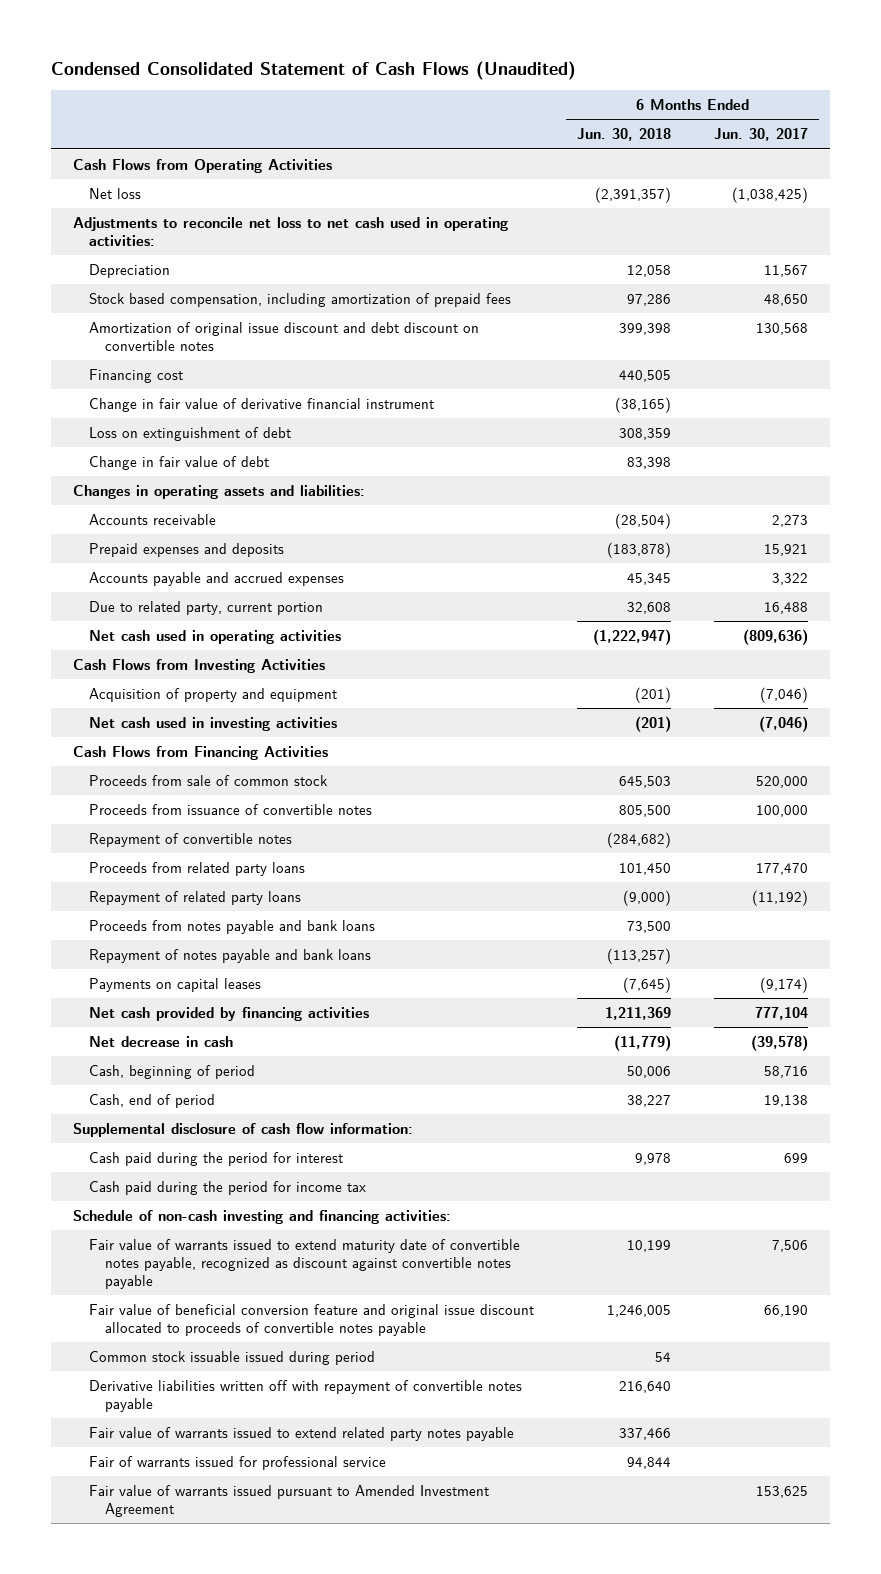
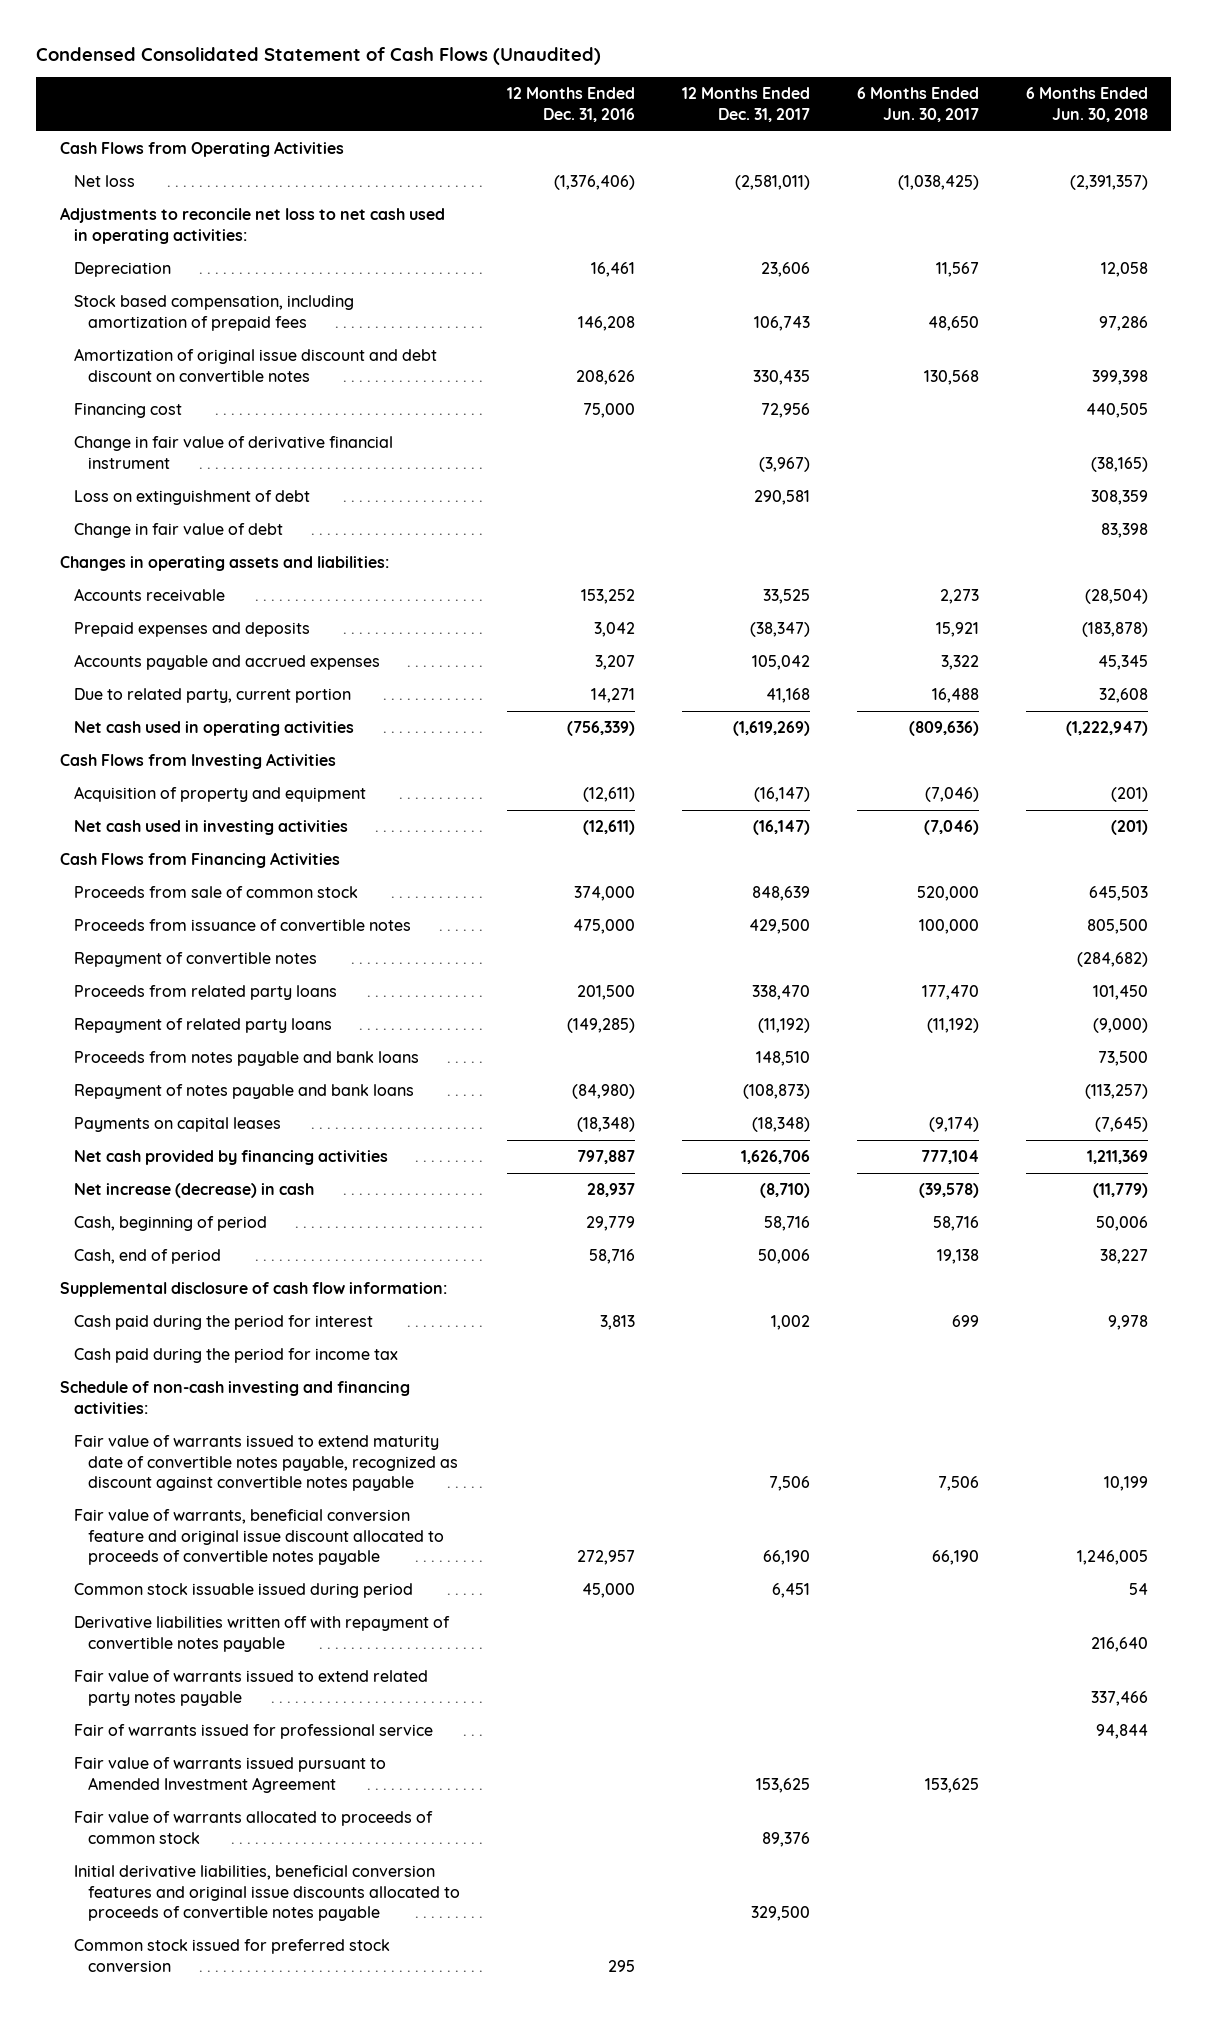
none -> [506,87,635,122] 12 Months Ended Dec. 31, 2016
none -> [681,87,810,122] 12 Months Ended Dec. 31, 2017
[88,1035,233,1047] Net decrease in cash -> [73,1183,314,1199] Net increase (decrease) in cash
[88,1303,534,1336] Fair value of beneficial conversion feature and original issue discount allocated to proceeds of convertible notes payable -> [73,1509,444,1566] Fair value of warrants, beneficial conversion feature and original issue discount allocated to proceeds of convertible notes payable
none -> [73,1811,433,1844] Fair value of warrants allocated to proceeds of common stock
none -> [73,1865,460,1922] Initial derivative liabilities, beneficial conversion features and original issue discounts allocated to proceeds of convertible notes payable
none -> [73,1939,390,1972] Common stock issued for preferred stock conversion

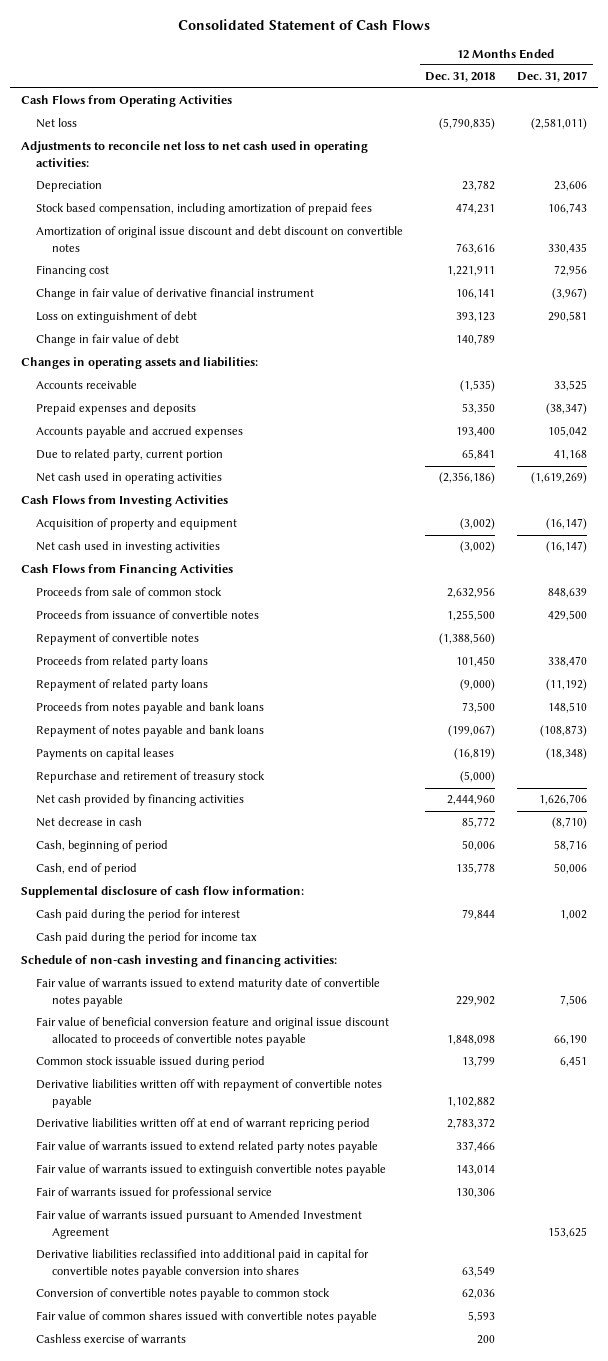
[36,46,602,65] Condensed Consolidated Statement of Cash Flows (Unaudited) -> [178,18,431,30] Consolidated Statement of Cash Flows
[506,87,635,122] 12 Months Ended Dec. 31, 2016 -> none
[856,87,979,122] 6 Months Ended Jun. 30, 2017 -> none
[1025,87,1148,122] 6 Months Ended Jun. 30, 2018 -> none
none -> [425,72,496,83] Dec. 31, 2018
none -> [36,771,266,784] Repurchase and retirement of treasury stock
[73,1183,314,1199] Net increase (decrease) in cash -> [36,817,143,828] Net decrease in cash
[73,1435,458,1492] Fair value of warrants issued to extend maturity date of convertible notes payable, recognized as discount against convertible notes payable -> [36,978,381,1007] Fair value of warrants issued to extend maturity date of convertible notes payable
[73,1509,444,1566] Fair value of warrants, beneficial conversion feature and original issue discount allocated to proceeds of convertible notes payable -> [36,1017,390,1046] Fair value of beneficial conversion feature and original issue discount allocated to proceeds of convertible notes payable
none -> [36,1118,371,1131] Derivative liabilities written off at end of warrant repricing period
none -> [36,1164,387,1177] Fair value of warrants issued to extinguish convertible notes payable
[73,1811,433,1844] Fair value of warrants allocated to proceeds of common stock -> none
[73,1865,460,1922] Initial derivative liabilities, beneficial conversion features and original issue discounts allocated to proceeds of convertible notes payable -> none
[73,1939,390,1972] Common stock issued for preferred stock conversion -> none
none -> [36,1249,370,1278] Derivative liabilities reclassified into additional paid in capital for convertible notes payable conversion into shares
none -> [36,1288,331,1301] Conversion of convertible notes payable to common stock
none -> [36,1311,378,1324] Fair value of common shares issued with convertible notes payable
none -> [36,1334,187,1345] Cashless exercise of warrants

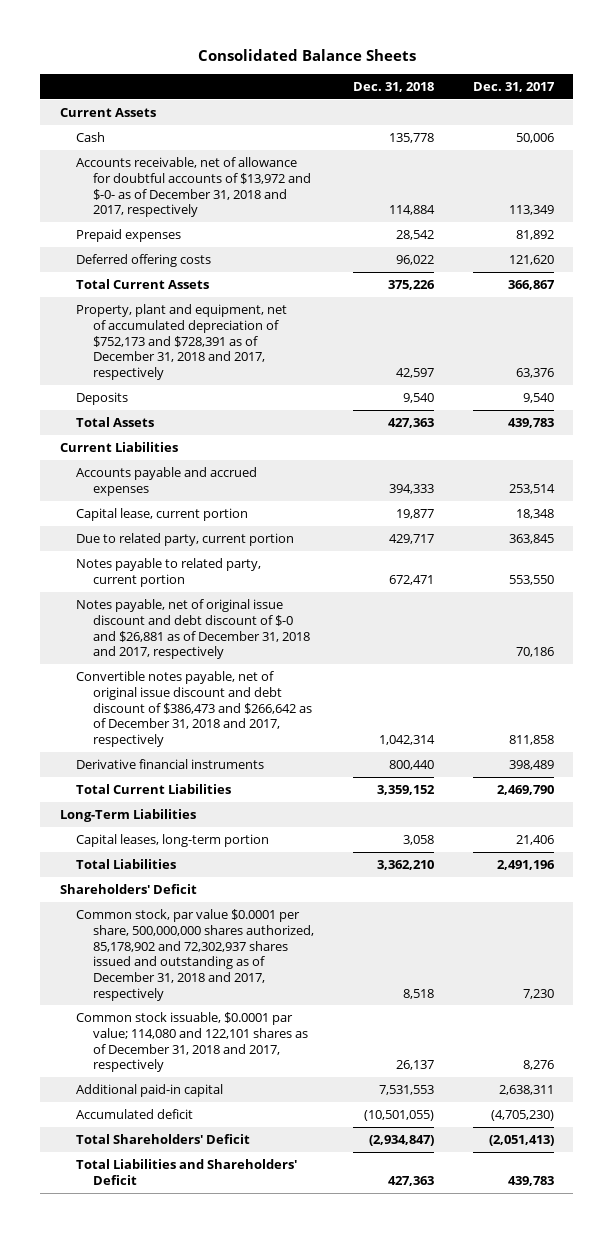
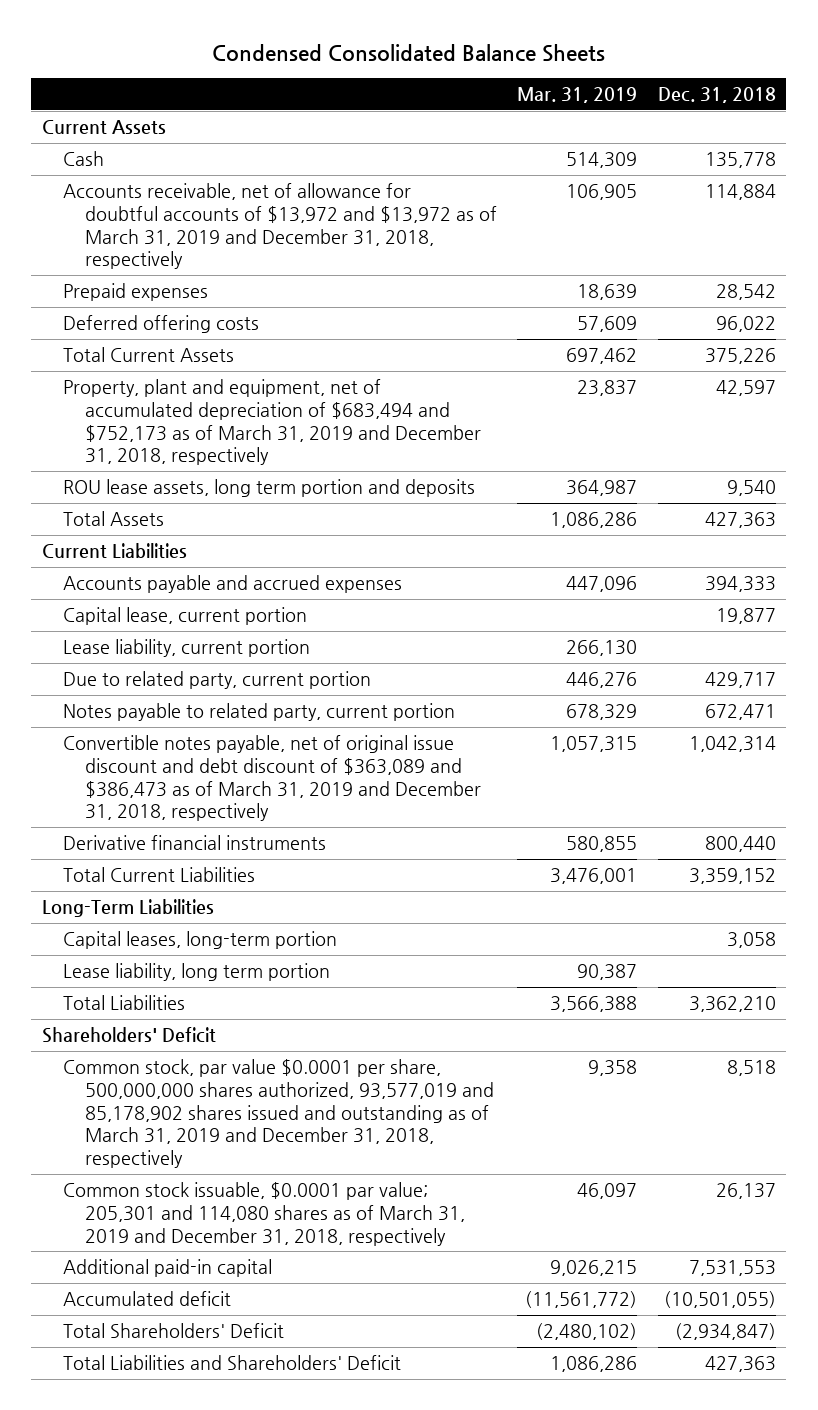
[197,48,416,61] Consolidated Balance Sheets -> [211,43,605,62] Condensed Consolidated Balance Sheets
[472,82,555,93] Dec. 31, 2017 -> none
none -> [517,87,638,104] Mar. 31, 2019
[76,157,311,218] Accounts receivable, net of allowance for doubtful accounts of $13,972 and $-0- as of December 31, 2018 and 2017, respectively -> [63,183,497,270] Accounts receivable, net of allowance for doubtful accounts of $13,972 and $13,972 as of March 31, 2019 and December 31, 2018, respectively
[76,304,288,380] Property, plant and equipment, net of accumulated depreciation of $752,173 and $728,391 as of December 31, 2018 and 2017, respectively -> [63,379,481,466] Property, plant and equipment, net of accumulated depreciation of $683,494 and $752,173 as of March 31, 2019 and December 31, 2018, respectively
[76,392,129,406] Deposits -> [63,479,476,498] ROU lease assets, long term portion and deposits
none -> [63,639,311,658] Lease liability, current portion
[76,599,310,660] Notes payable, net of original issue discount and debt discount of $-0 and $26,881 as of December 31, 2018 and 2017, respectively -> none
[76,671,312,747] Convertible notes payable, net of original issue discount and debt discount of $386,473 and $266,642 as of December 31, 2018 and 2017, respectively -> [63,735,481,822] Convertible notes payable, net of original issue discount and debt discount of $363,089 and $386,473 as of March 31, 2019 and December 31, 2018, respectively
none -> [63,963,331,982] Lease liability, long term portion
[76,909,314,1001] Common stock, par value $0.0001 per share, 500,000,000 shares authorized, 85,178,902 and 72,302,937 shares issued and outstanding as of December 31, 2018 and 2017, respectively -> [63,1059,494,1169] Common stock, par value $0.0001 per share, 500,000,000 shares authorized, 93,577,019 and 85,178,902 shares issued and outstanding as of March 31, 2019 and December 31, 2018, respectively
[76,1012,308,1073] Common stock issuable, $0.0001 par value; 114,080 and 122,101 shares as of December 31, 2018 and 2017, respectively -> [63,1182,465,1246] Common stock issuable, $0.0001 par value; 205,301 and 114,080 shares as of March 31, 2019 and December 31, 2018, respectively

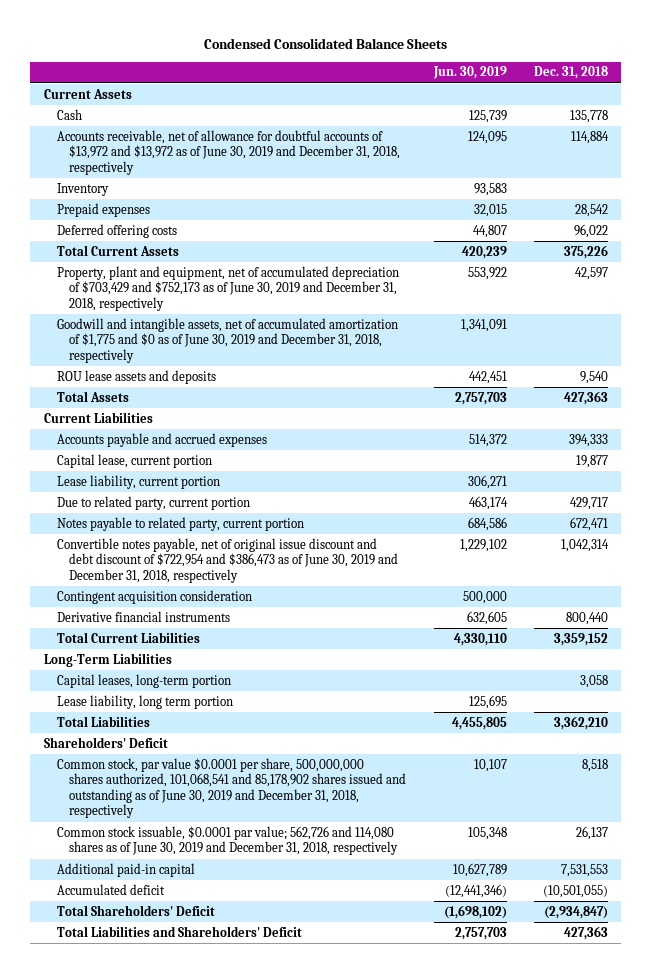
[517,87,638,104] Mar. 31, 2019 -> none
none -> [432,66,507,80] Jun. 30, 2019
[63,183,497,270] Accounts receivable, net of allowance for doubtful accounts of $13,972 and $13,972 as of March 31, 2019 and December 31, 2018, respectively -> [56,129,401,175] Accounts receivable, net of allowance for doubtful accounts of $13,972 and $13,972 as of June 30, 2019 and December 31, 2018, respectively
none -> [56,182,109,196] Inventory
[63,379,481,466] Property, plant and equipment, net of accumulated depreciation of $683,494 and $752,173 as of March 31, 2019 and December 31, 2018, respectively -> [56,265,399,311] Property, plant and equipment, net of accumulated depreciation of $703,429 and $752,173 as of June 30, 2019 and December 31, 2018, respectively
none -> [56,317,398,363] Goodwill and intangible assets, net of accumulated amortization of $1,775 and $0 as of June 30, 2019 and December 31, 2018, respectively
[63,479,476,498] ROU lease assets, long term portion and deposits -> [56,369,216,384] ROU lease assets and deposits
[63,735,481,822] Convertible notes payable, net of original issue discount and debt discount of $363,089 and $386,473 as of March 31, 2019 and December 31, 2018, respectively -> [56,537,399,583] Convertible notes payable, net of original issue discount and debt discount of $722,954 and $386,473 as of June 30, 2019 and December 31, 2018, respectively
none -> [56,589,252,604] Contingent acquisition consideration
[63,1059,494,1169] Common stock, par value $0.0001 per share, 500,000,000 shares authorized, 93,577,019 and 85,178,902 shares issued and outstanding as of March 31, 2019 and December 31, 2018, respectively -> [56,757,407,819] Common stock, par value $0.0001 per share, 500,000,000 shares authorized, 101,068,541 and 85,178,902 shares issued and outstanding as of June 30, 2019 and December 31, 2018, respectively
[63,1182,465,1246] Common stock issuable, $0.0001 par value; 205,301 and 114,080 shares as of March 31, 2019 and December 31, 2018, respectively -> [56,825,399,856] Common stock issuable, $0.0001 par value; 562,726 and 114,080 shares as of June 30, 2019 and December 31, 2018, respectively

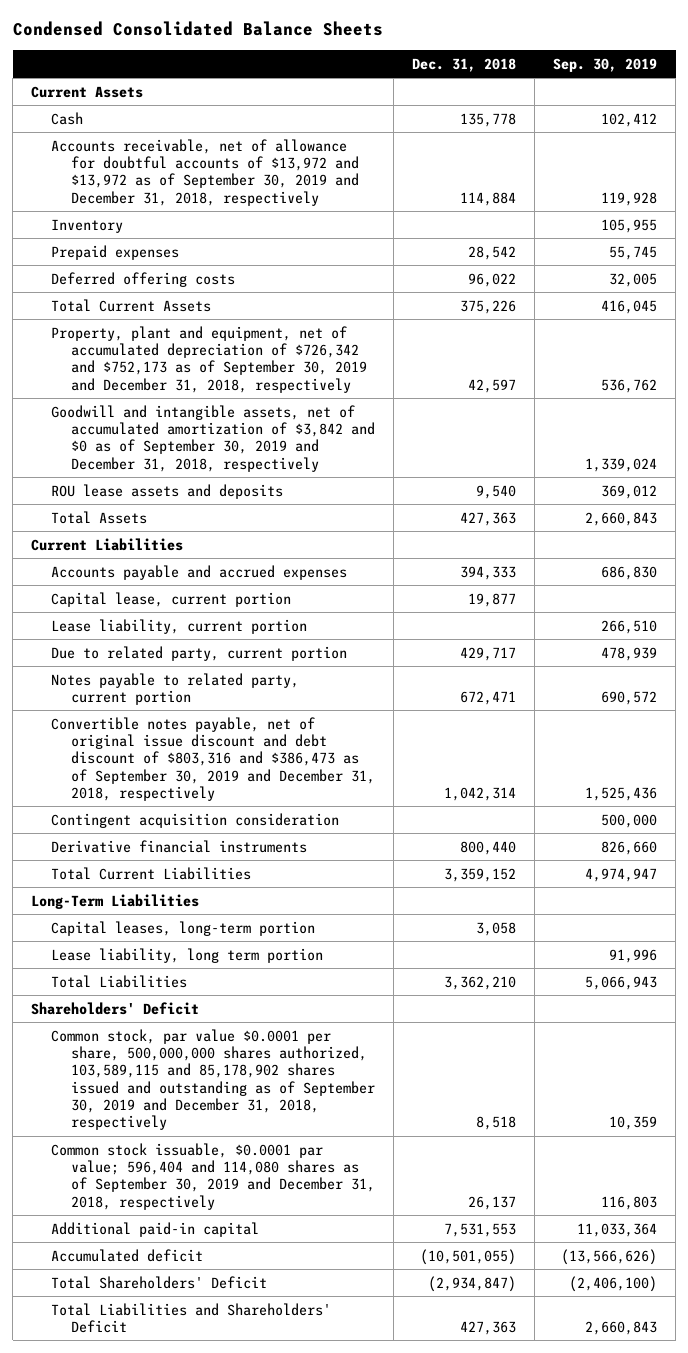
[432,66,507,80] Jun. 30, 2019 -> none
none -> [553,57,658,72] Sep. 30, 2019
[56,129,401,175] Accounts receivable, net of allowance for doubtful accounts of $13,972 and $13,972 as of June 30, 2019 and December 31, 2018, respectively -> [50,138,359,206] Accounts receivable, net of allowance for doubtful accounts of $13,972 and $13,972 as of September 30, 2019 and December 31, 2018, respectively
[56,265,399,311] Property, plant and equipment, net of accumulated depreciation of $703,429 and $752,173 as of June 30, 2019 and December 31, 2018, respectively -> [50,325,367,393] Property, plant and equipment, net of accumulated depreciation of $726,342 and $752,173 as of September 30, 2019 and December 31, 2018, respectively
[56,317,398,363] Goodwill and intangible assets, net of accumulated amortization of $1,775 and $0 as of June 30, 2019 and December 31, 2018, respectively -> [50,404,375,472] Goodwill and intangible assets, net of accumulated amortization of $3,842 and $0 as of September 30, 2019 and December 31, 2018, respectively
[56,537,399,583] Convertible notes payable, net of original issue discount and debt discount of $722,954 and $386,473 as of June 30, 2019 and December 31, 2018, respectively -> [50,716,375,802] Convertible notes payable, net of original issue discount and debt discount of $803,316 and $386,473 as of September 30, 2019 and December 31, 2018, respectively
[56,757,407,819] Common stock, par value $0.0001 per share, 500,000,000 shares authorized, 101,068,541 and 85,178,902 shares issued and outstanding as of June 30, 2019 and December 31, 2018, respectively -> [50,1028,375,1131] Common stock, par value $0.0001 per share, 500,000,000 shares authorized, 103,589,115 and 85,178,902 shares issued and outstanding as of September 30, 2019 and December 31, 2018, respectively
[56,825,399,856] Common stock issuable, $0.0001 par value; 562,726 and 114,080 shares as of June 30, 2019 and December 31, 2018, respectively -> [50,1142,375,1210] Common stock issuable, $0.0001 par value; 596,404 and 114,080 shares as of September 30, 2019 and December 31, 2018, respectively

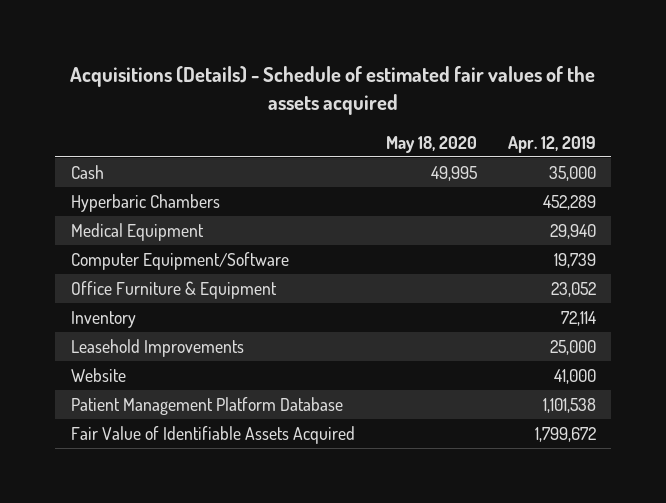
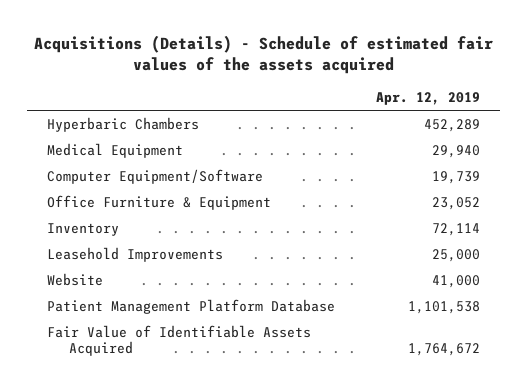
[385,135,477,153] May 18, 2020 -> none
[70,165,104,180] Cash -> none
[534,427,596,443] 1,799,672 -> [408,343,481,357] 1,764,672

